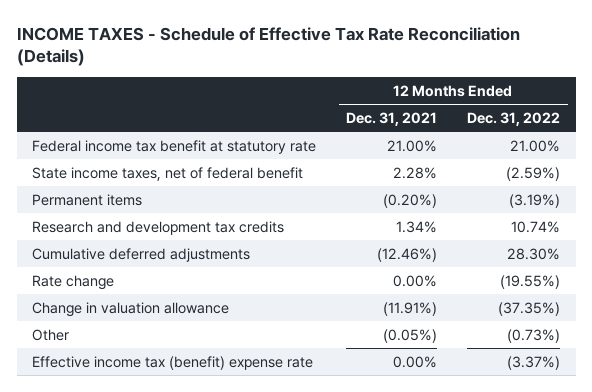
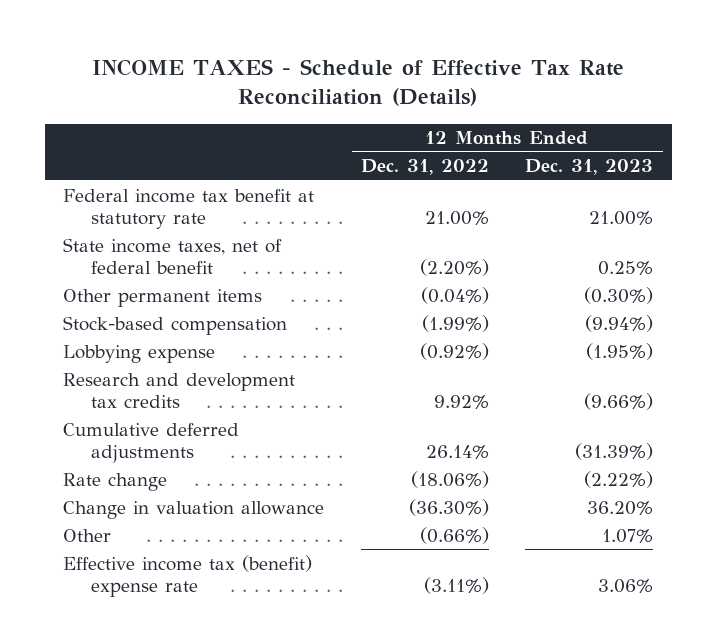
[346,111,438,126] Dec. 31, 2021 -> none
none -> [525,159,654,176] Dec. 31, 2023
[506,166,561,181] (2.59%) -> [419,258,489,276] (2.20%)
[31,193,142,206] Permanent items -> [63,288,263,307] Other permanent items
[509,193,561,208] (3.19%) -> [420,286,489,304] (0.04%)
none -> [63,315,288,335] Stock-based compensation
none -> [63,344,216,363] Lobbying expense
[511,220,561,233] 10.74% -> [433,394,489,409] 9.92%
[507,247,561,260] 28.30% -> [425,444,489,459] 26.14%
[500,274,561,289] (19.55%) -> [410,470,489,488] (18.06%)
[498,301,561,316] (37.35%) -> [408,498,489,516] (36.30%)
[507,328,561,343] (0.73%) -> [419,526,489,544] (0.66%)
[507,355,561,370] (3.37%) -> [423,576,489,594] (3.11%)

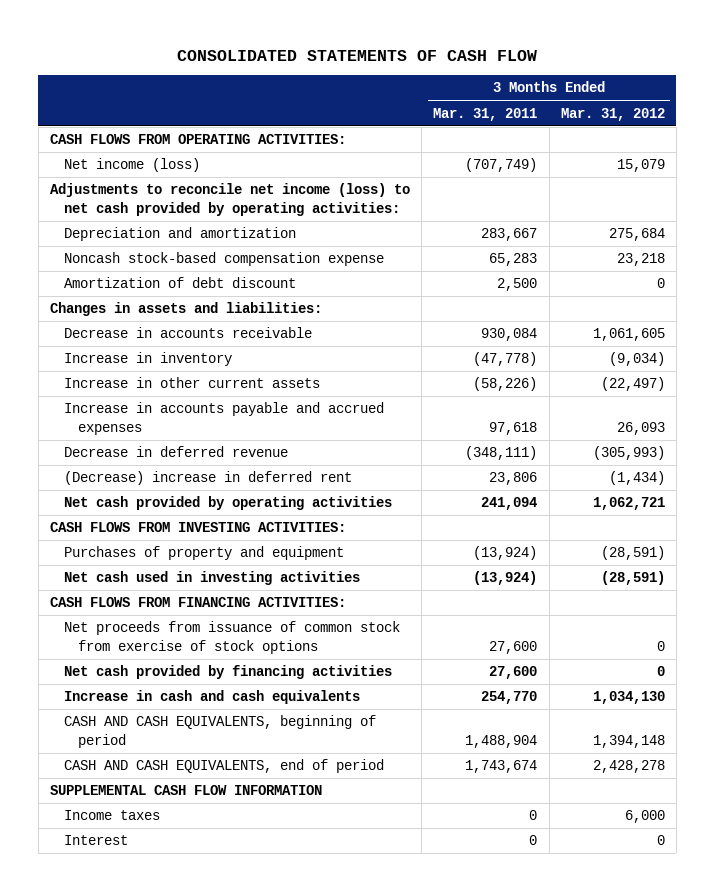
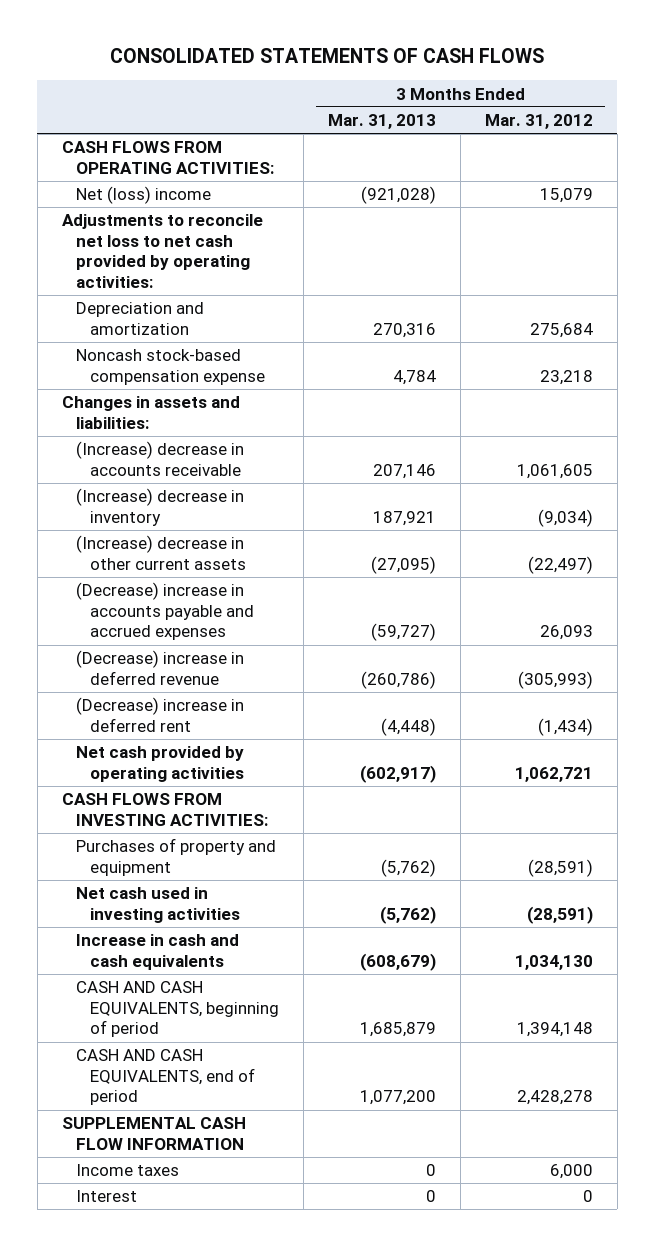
[177,49,538,61] CONSOLIDATED STATEMENTS OF CASH FLOW -> [110,48,545,64] CONSOLIDATED STATEMENTS OF CASH FLOWS
[433,107,538,121] Mar. 31, 2011 -> none
none -> [328,113,437,129] Mar. 31, 2013
[63,158,200,173] Net income (loss) -> [75,186,211,205] Net (loss) income
[50,183,411,216] Adjustments to reconcile net income (loss) to net cash provided by operating activities: -> [61,214,263,289] Adjustments to reconcile net loss to net cash provided by operating activities:
[63,277,296,289] Amortization of debt discount -> none
[63,327,312,339] Decrease in accounts receivable -> [75,441,244,476] (Increase) decrease in accounts receivable
[63,352,232,367] Increase in inventory -> [75,488,244,526] (Increase) decrease in inventory
[63,377,320,389] Increase in other current assets -> [75,535,247,570] (Increase) decrease in other current assets
[63,402,384,435] Increase in accounts payable and accrued expenses -> [75,582,255,641] (Decrease) increase in accounts payable and accrued expenses
[63,446,288,458] Decrease in deferred revenue -> [75,650,244,685] (Decrease) increase in deferred revenue
[50,597,347,608] CASH FLOWS FROM FINANCING ACTIVITIES: -> none
[63,621,400,654] Net proceeds from issuance of common stock from exercise of stock options -> none
[63,665,392,680] Net cash provided by financing activities -> none

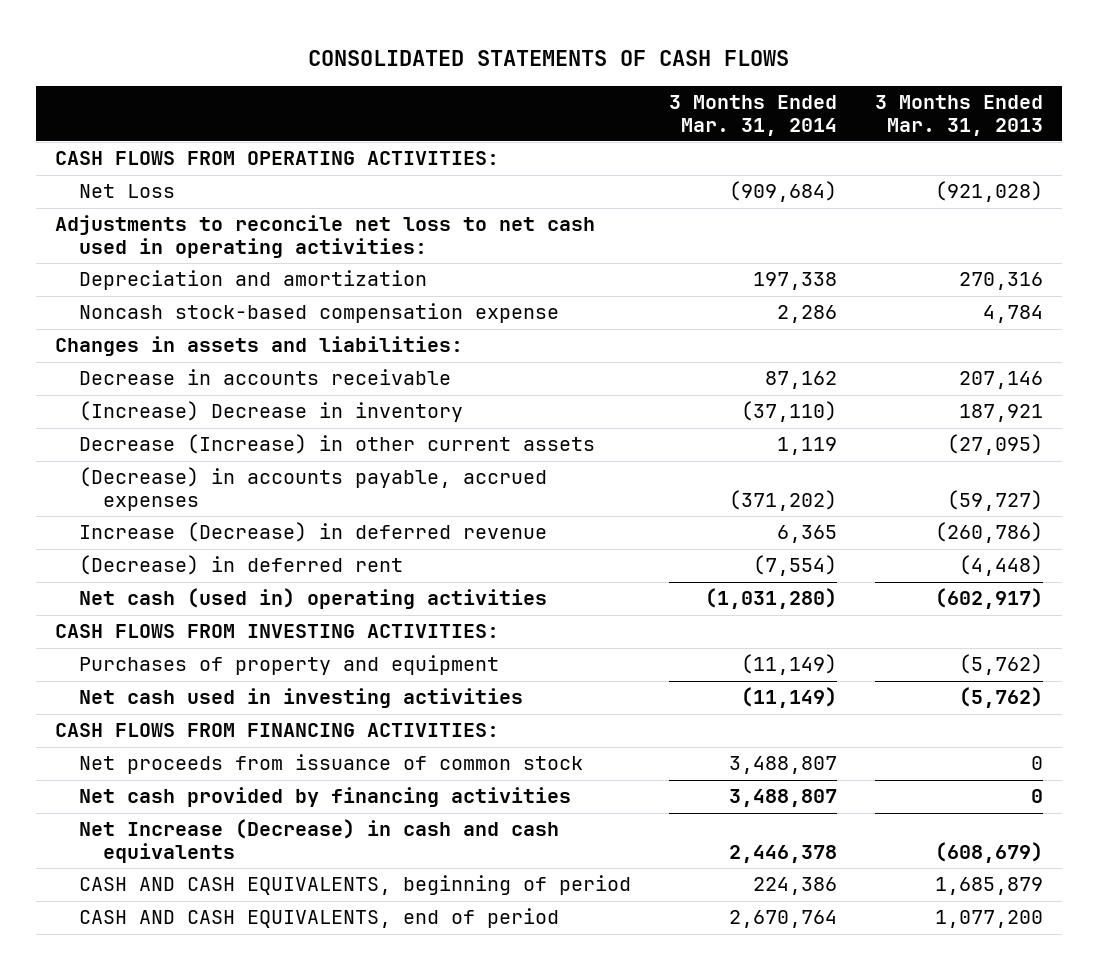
[484,113,593,129] Mar. 31, 2012 -> none
none -> [669,95,838,136] 3 Months Ended Mar. 31, 2014
[75,186,211,205] Net (loss) income -> [79,184,176,199] Net Loss
[61,214,263,289] Adjustments to reconcile net loss to net cash provided by operating activities: -> [55,215,596,258] Adjustments to reconcile net loss to net cash used in operating activities:
[75,441,244,476] (Increase) decrease in accounts receivable -> [79,369,452,386] Decrease in accounts receivable
[75,488,244,526] (Increase) decrease in inventory -> [79,401,464,423] (Increase) Decrease in inventory
[75,535,247,570] (Increase) decrease in other current assets -> [79,434,596,455] Decrease (Increase) in other current assets
[75,582,255,641] (Decrease) increase in accounts payable and accrued expenses -> [79,467,548,511] (Decrease) in accounts payable, accrued expenses
[75,650,244,685] (Decrease) increase in deferred revenue -> [79,522,548,543] Increase (Decrease) in deferred revenue
[75,697,244,732] (Decrease) increase in deferred rent -> [79,555,404,576] (Decrease) in deferred rent
[75,746,245,782] Net cash provided by operating activities -> [79,588,548,610] Net cash (used in) operating activities
none -> [55,723,500,738] CASH FLOWS FROM FINANCING ACTIVITIES:
none -> [79,754,584,775] Net proceeds from issuance of common stock
none -> [79,787,572,808] Net cash provided by financing activities
[75,934,239,970] Increase in cash and cash equivalents -> [79,819,560,863] Net Increase (Decrease) in cash and cash equivalents
[61,1117,246,1150] SUPPLEMENTAL CASH FLOW INFORMATION -> none
[75,1164,179,1177] Income taxes -> none
[75,1190,137,1203] Interest -> none

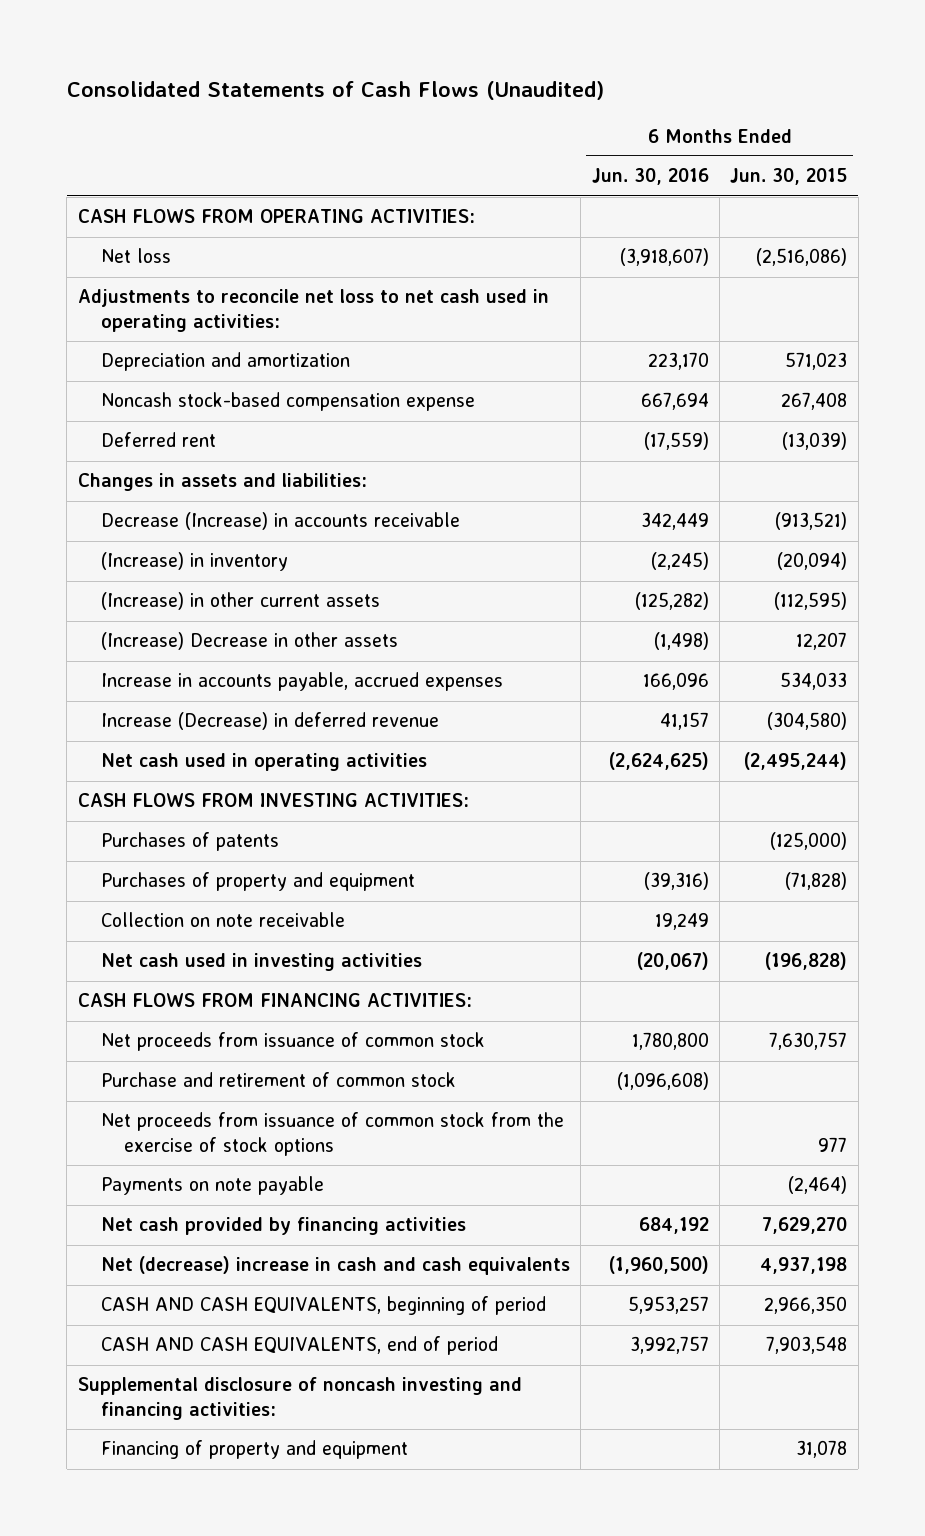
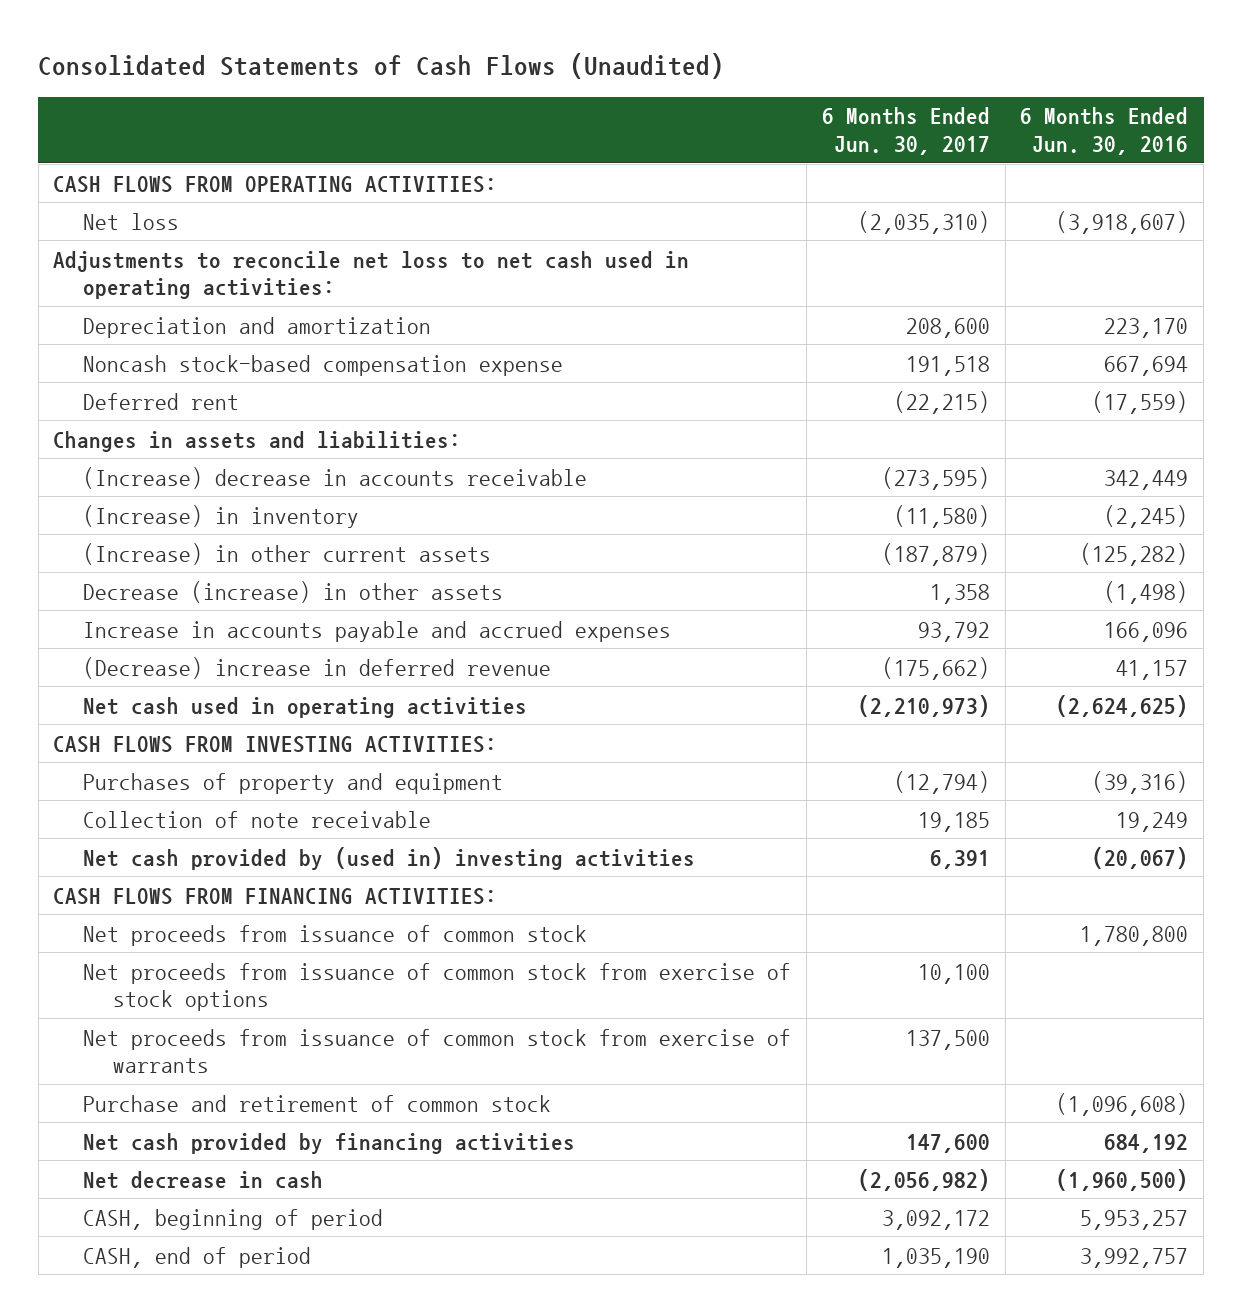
[730,168,848,186] Jun. 30, 2015 -> none
none -> [821,107,990,155] 6 Months Ended Jun. 30, 2017
[100,512,460,531] Decrease (Increase) in accounts receivable -> [83,466,588,489] (Increase) decrease in accounts receivable
[100,632,398,651] (Increase) Decrease in other assets -> [83,580,504,603] Decrease (increase) in other assets
[100,672,503,692] Increase in accounts payable, accrued expenses -> [83,620,672,642] Increase in accounts payable and accrued expenses
[100,712,439,731] Increase (Decrease) in deferred revenue -> [83,656,552,679] (Decrease) increase in deferred revenue
[100,832,279,852] Purchases of patents -> none
[100,912,345,928] Collection on note receivable -> [83,810,432,828] Collection of note receivable
[100,953,422,972] Net cash used in investing activities -> [83,846,696,870] Net cash provided by (used in) investing activities
none -> [83,962,792,1012] Net proceeds from issuance of common stock from exercise of stock options
none -> [83,1028,792,1074] Net proceeds from issuance of common stock from exercise of warrants
[100,1112,564,1157] Net proceeds from issuance of common stock from the exercise of stock options -> none
[100,1176,324,1196] Payments on note payable -> none
[77,1377,522,1421] Supplemental disclosure of noncash investing and financing activities: -> none
[100,1440,408,1460] Financing of property and equipment -> none
[100,1256,570,1276] Net (decrease) increase in cash and cash equivalents -> [83,1170,324,1189] Net decrease in cash
[100,1296,546,1316] CASH AND CASH EQUIVALENTS, beginning of period -> [83,1208,384,1230] CASH, beginning of period
[100,1336,498,1356] CASH AND CASH EQUIVALENTS, end of period -> [83,1246,312,1268] CASH, end of period

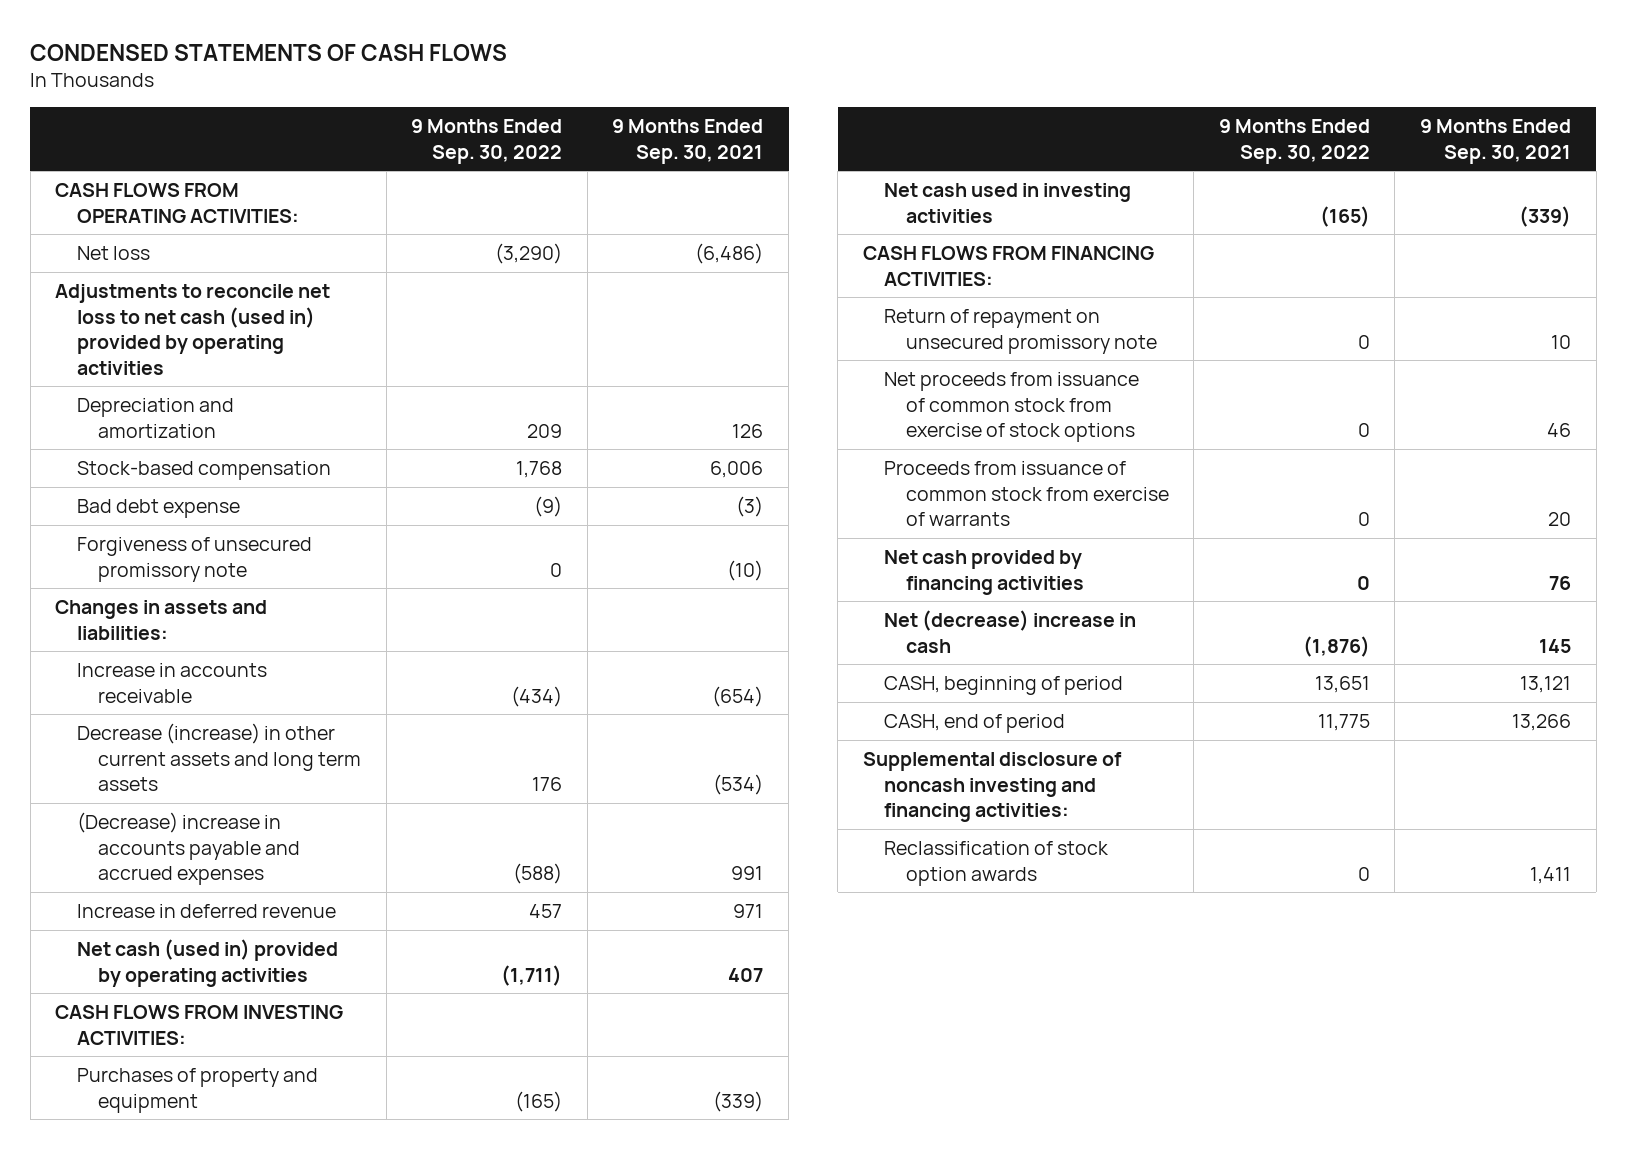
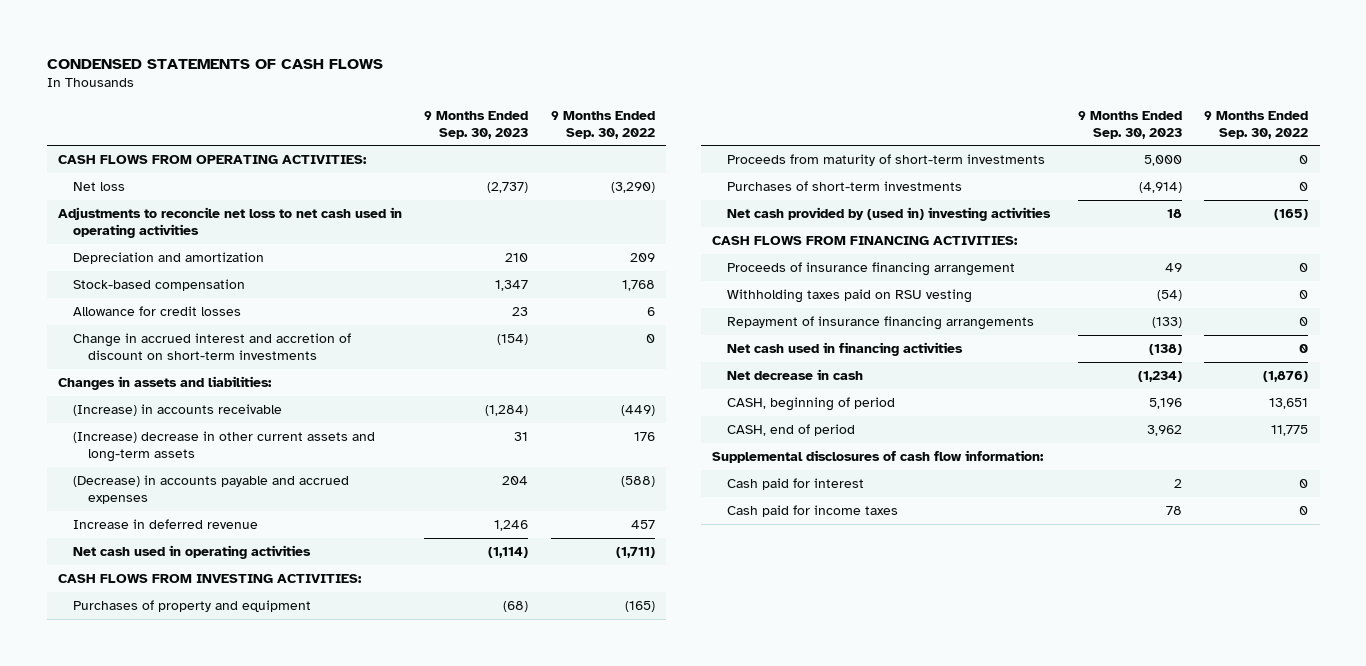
[612,119,764,164] 9 Months Ended Sep. 30, 2021 -> none
none -> [424,110,529,139] 9 Months Ended Sep. 30, 2023
[55,284,331,375] Adjustments to reconcile net loss to net cash (used in) provided by operating activities -> [57,207,402,239] Adjustments to reconcile net loss to net cash used in operating activities
[76,499,240,519] Bad debt expense -> none
[76,537,312,582] Forgiveness of unsecured promissory note -> none
none -> [73,306,242,317] Allowance for credit losses
none -> [73,333,352,361] Change in accrued interest and accretion of discount on short-term investments
[76,663,267,703] Increase in accounts receivable -> [73,404,283,417] (Increase) in accounts receivable
[511,685,563,707] (434) -> [620,405,655,417] (449)
[76,723,361,792] Decrease (increase) in other current assets and long term assets -> [73,431,376,463] (Increase) decrease in other current assets and long-term assets
[76,812,300,886] (Decrease) increase in accounts payable and accrued expenses -> [73,475,350,505] (Decrease) in accounts payable and accrued expenses
[76,939,338,987] Net cash (used in) provided by operating activities -> [73,545,312,560] Net cash used in operating activities
none -> [726,154,1045,167] Proceeds from maturity of short-term investments
none -> [726,181,962,192] Purchases of short-term investments
[884,183,1132,223] Net cash used in investing activities -> [726,207,1051,222] Net cash provided by (used in) investing activities
[884,309,1157,354] Return of repayment on unsecured promissory note -> none
[884,372,1140,443] Net proceeds from issuance of common stock from exercise of stock options -> none
[884,461,1169,527] Proceeds from issuance of common stock from exercise of warrants -> none
none -> [726,262,1015,277] Proceeds of insurance financing arrangement
none -> [726,289,972,304] Withholding taxes paid on RSU vesting
none -> [726,316,1034,331] Repayment of insurance financing arrangements
[884,550,1084,595] Net cash provided by financing activities -> [726,342,963,357] Net cash used in financing activities
[884,610,1137,653] Net (decrease) increase in cash -> [726,369,863,381] Net decrease in cash
[862,752,1122,823] Supplemental disclosure of noncash investing and financing activities: -> none
[884,841,1110,886] Reclassification of stock option awards -> none
none -> [711,450,1044,464] Supplemental disclosures of cash flow information:
none -> [726,478,864,491] Cash paid for interest
none -> [726,505,898,518] Cash paid for income taxes

